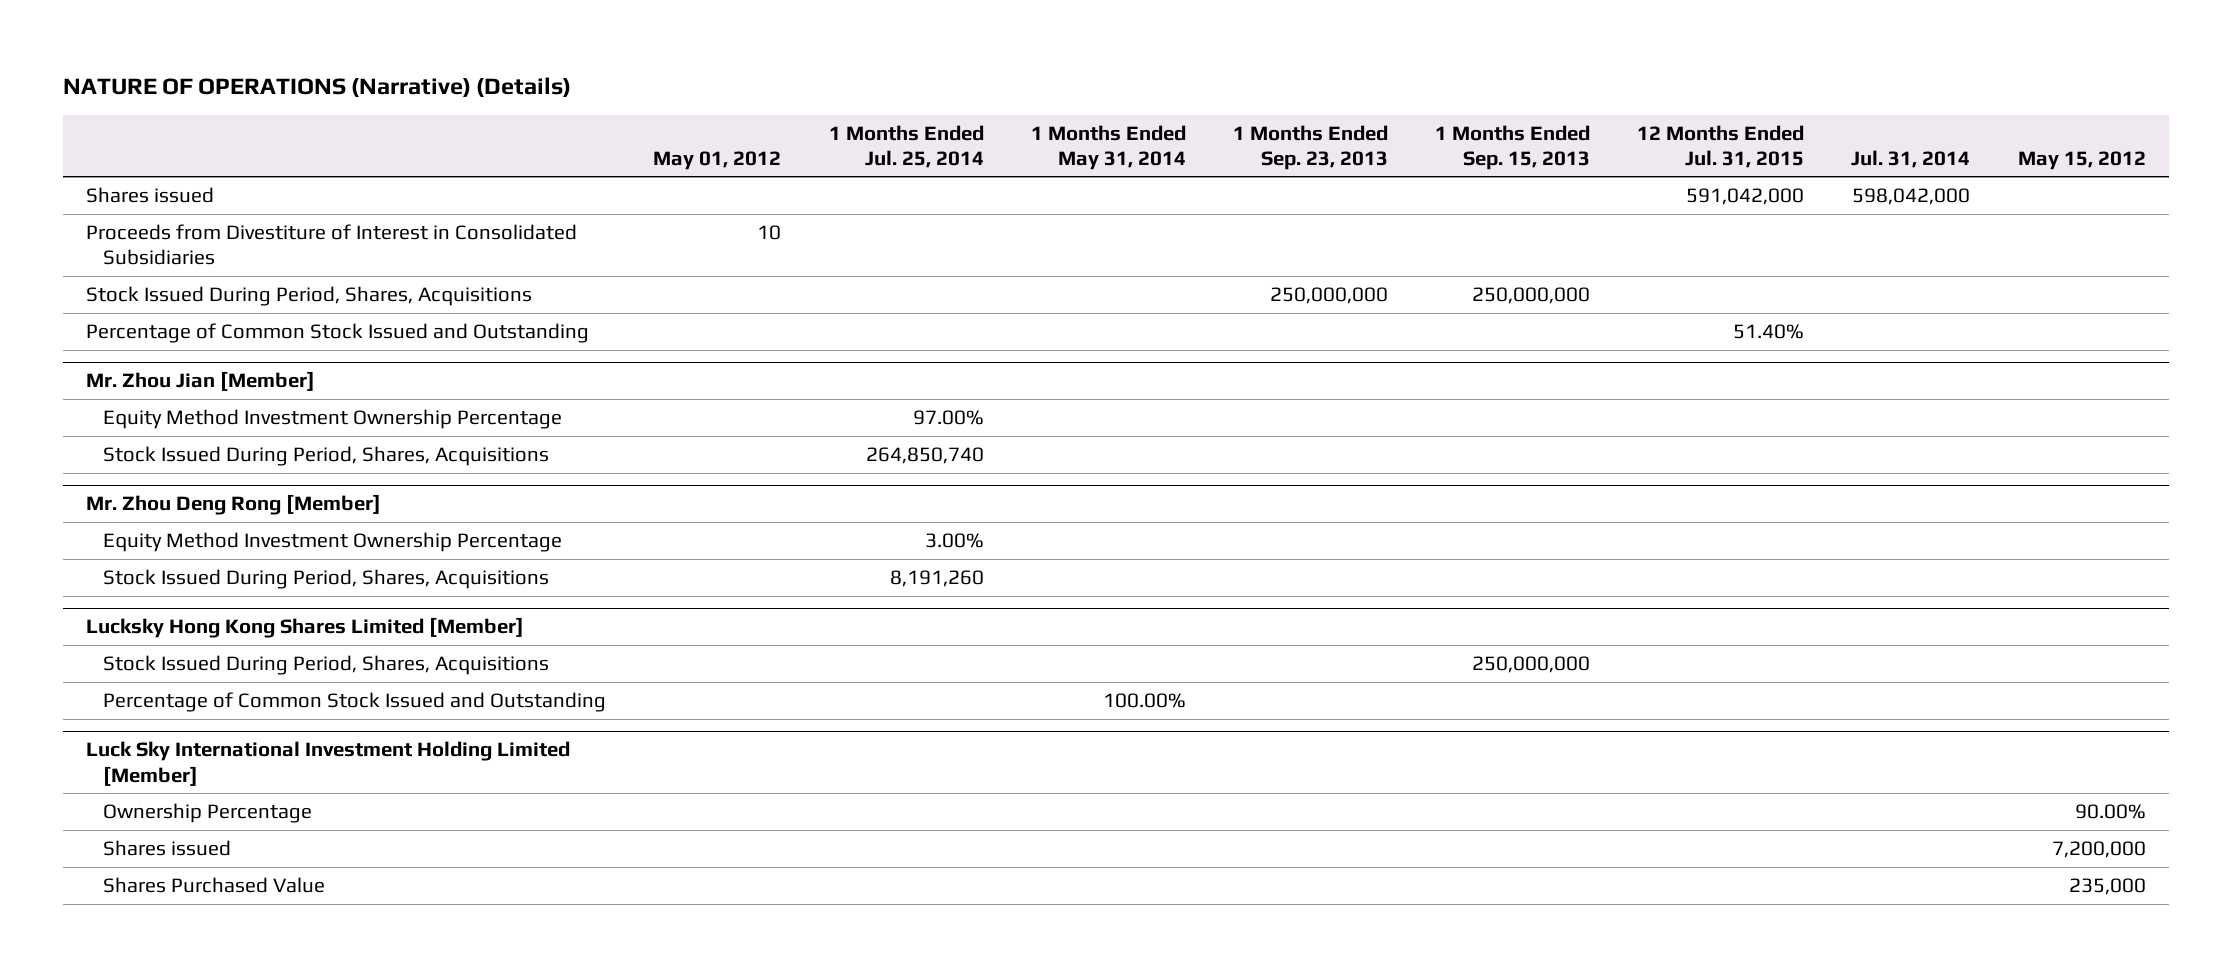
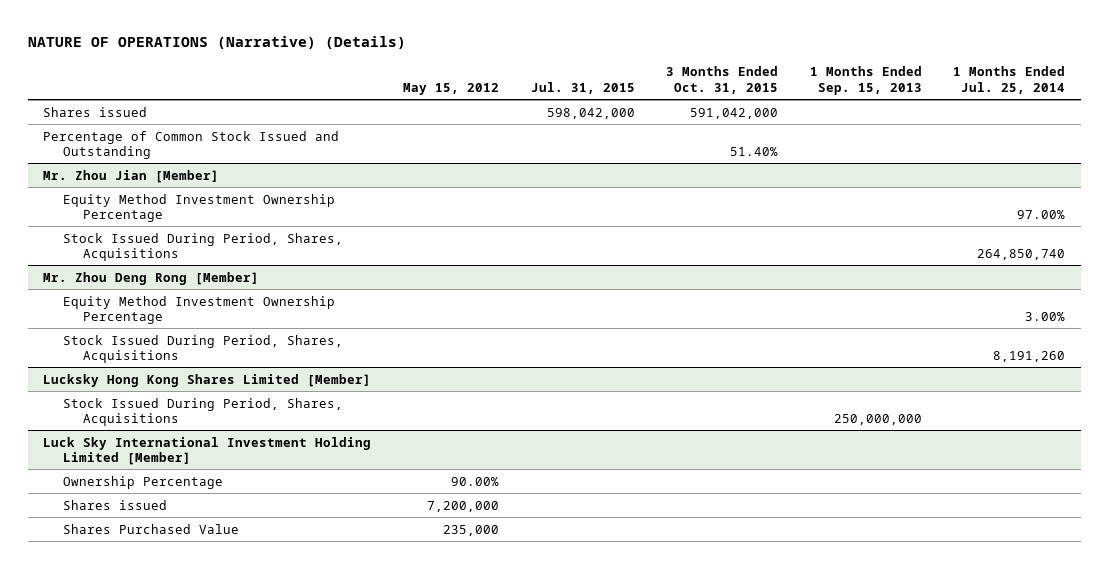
[653,150,782,170] May 01, 2012 -> none
[1030,124,1186,170] 1 Months Ended May 31, 2014 -> none
[1232,124,1388,170] 1 Months Ended Sep. 23, 2013 -> none
[1637,124,1805,168] 12 Months Ended Jul. 31, 2015 -> none
[1851,149,1971,168] Jul. 31, 2014 -> none
none -> [530,81,635,94] Jul. 31, 2015
none -> [666,66,779,94] 3 Months Ended Oct. 31, 2015
[86,223,578,265] Proceeds from Divestiture of Interest in Consolidated Subsidiaries -> none
[86,285,533,306] Stock Issued During Period, Shares, Acquisitions -> none
[103,691,607,712] Percentage of Common Stock Issued and Outstanding -> none

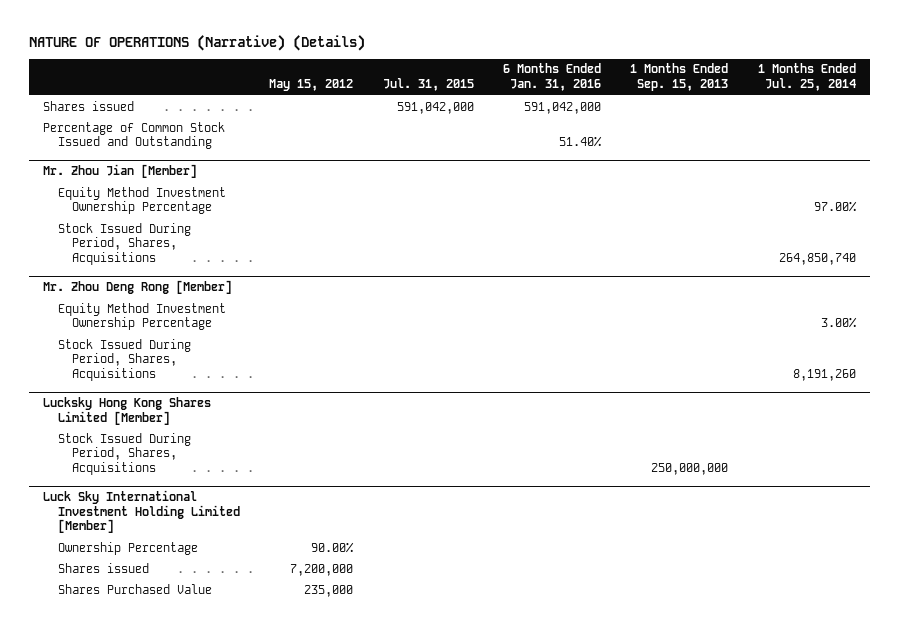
[666,66,779,94] 3 Months Ended Oct. 31, 2015 -> none
none -> [502,63,601,91] 6 Months Ended Jan. 31, 2016
[546,107,635,119] 598,042,000 -> [396,101,474,114] 591,042,000

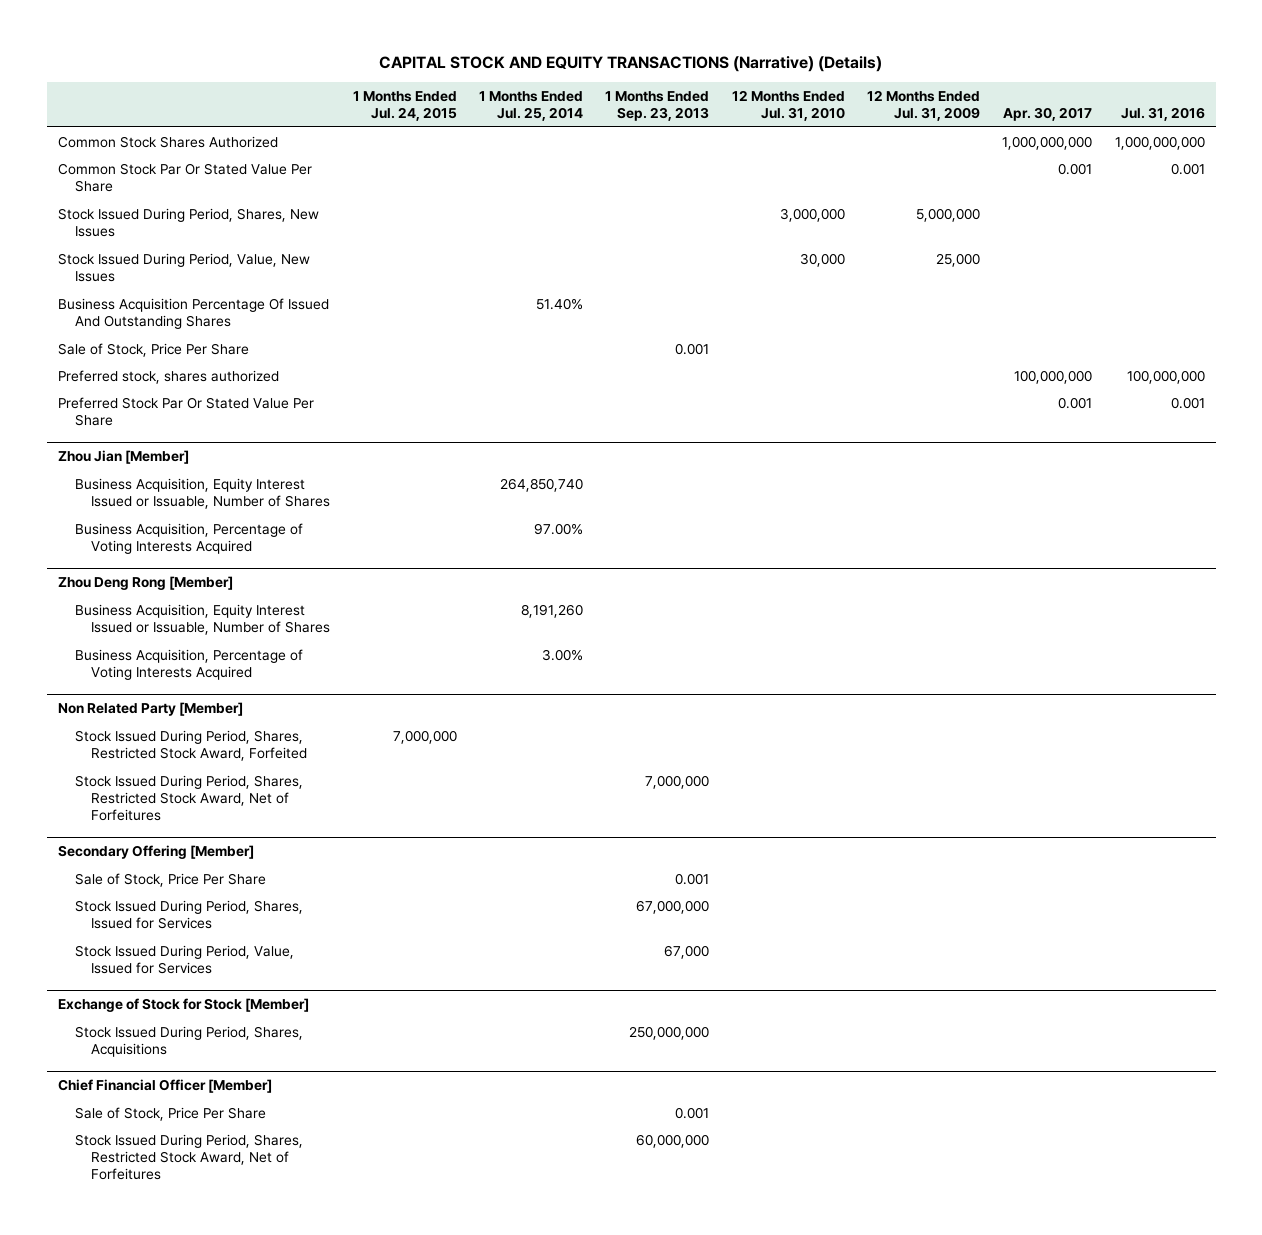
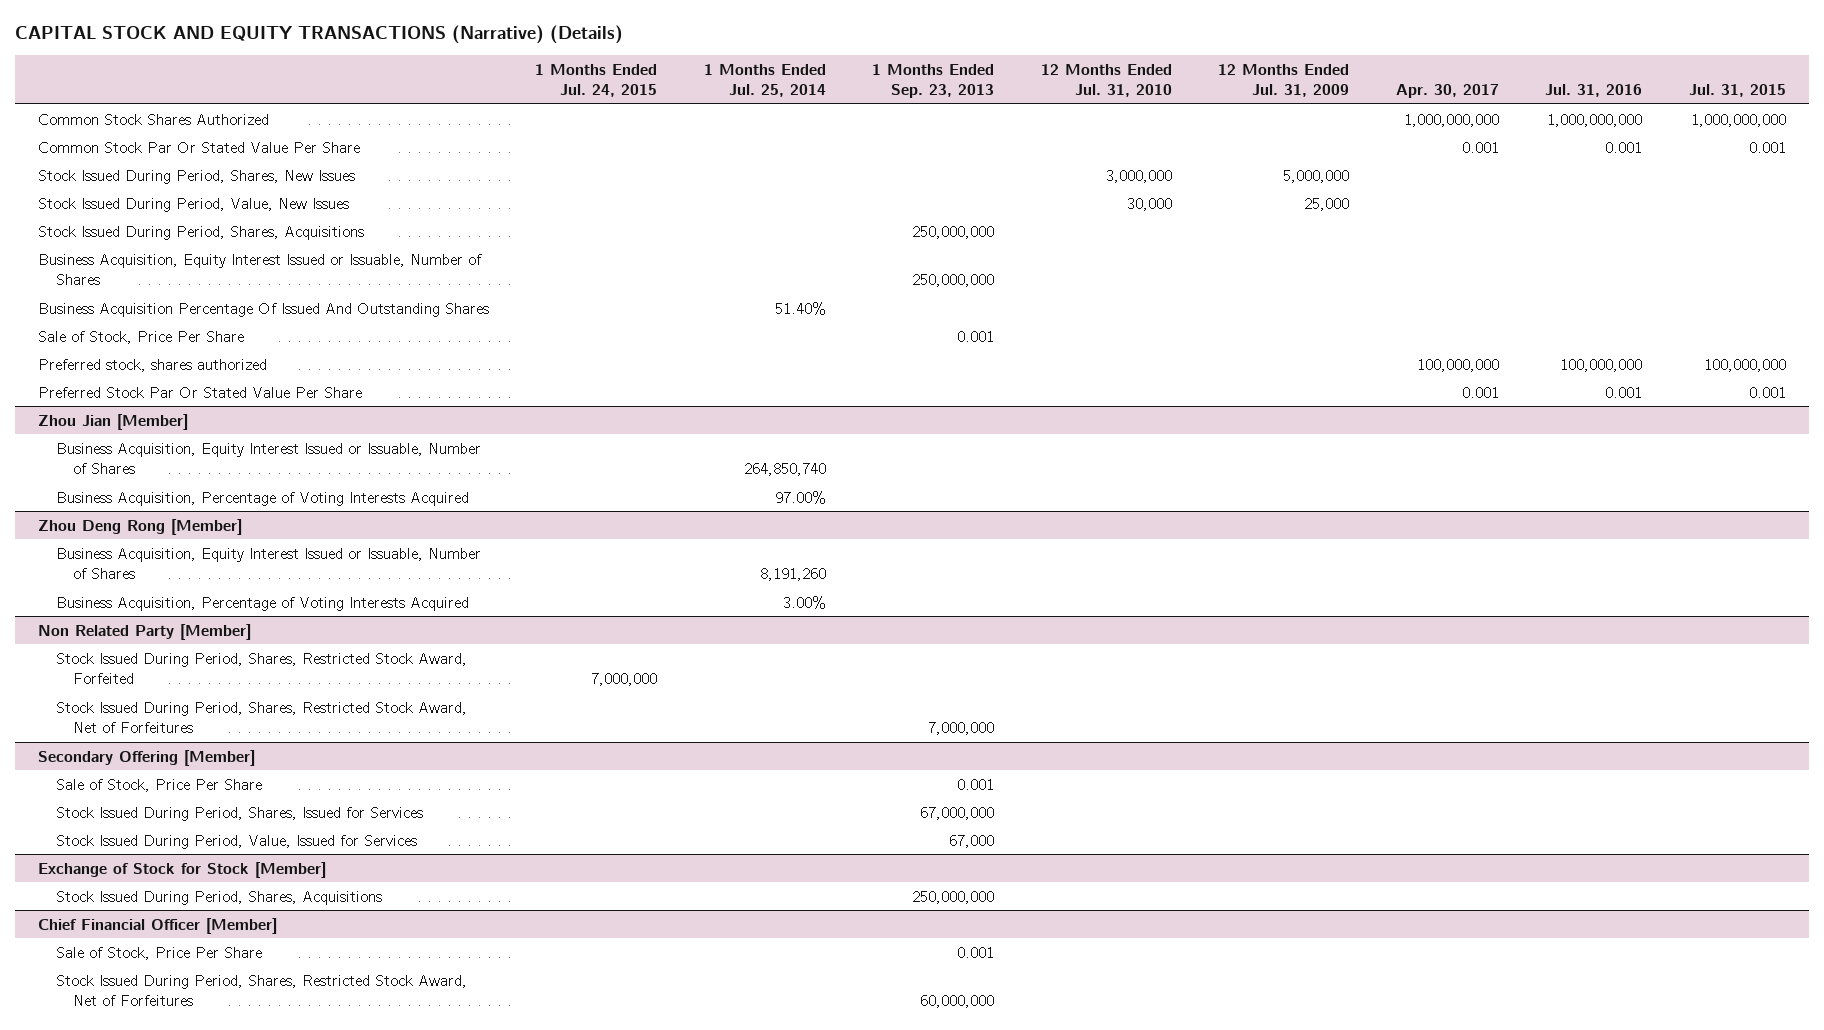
none -> [1688,84,1786,98] Jul. 31, 2015
none -> [37,225,364,240] Stock Issued During Period, Shares, Acquisitions
none -> [37,253,482,286] Business Acquisition, Equity Interest Issued or Issuable, Number of Shares

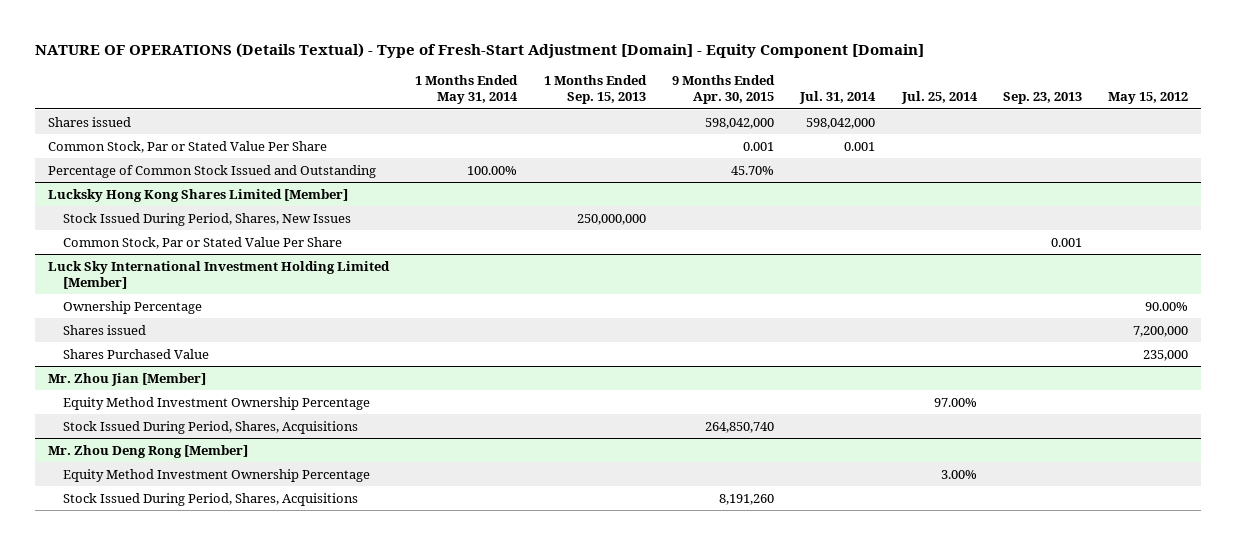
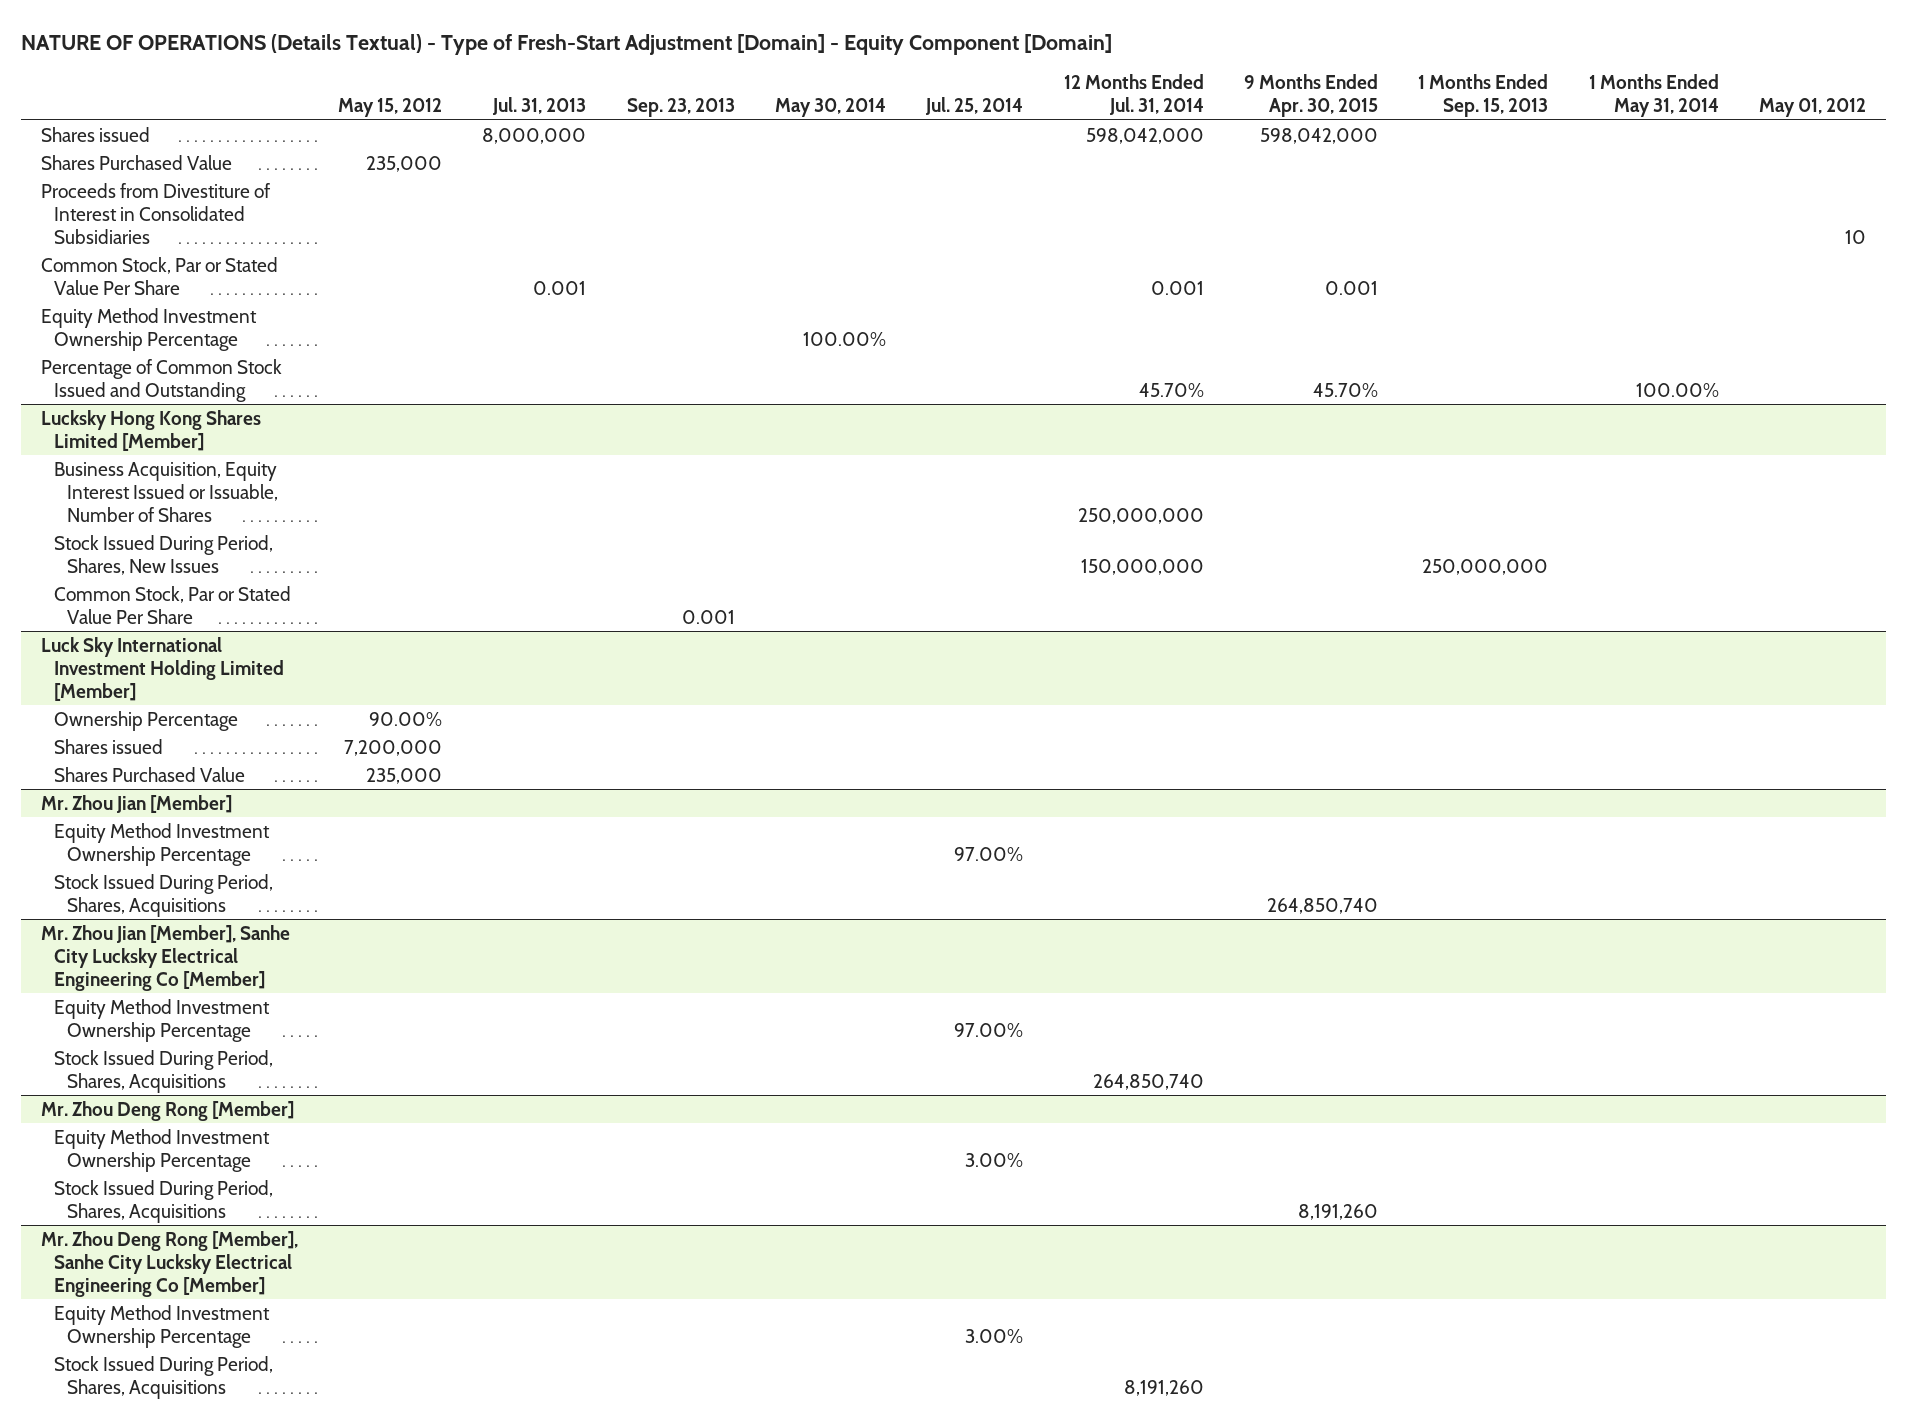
[799,91,877,105] Jul. 31, 2014 -> none
none -> [492,97,587,116] Jul. 31, 2013
none -> [775,98,887,118] May 30, 2014
none -> [1063,74,1204,116] 12 Months Ended Jul. 31, 2014
none -> [1759,98,1867,118] May 01, 2012
none -> [40,154,232,170] Shares Purchased Value
none -> [40,182,271,244] Proceeds from Divestiture of Interest in Consolidated Subsidiaries
none -> [40,307,257,351] Equity Method Investment Ownership Percentage
none -> [54,461,279,522] Business Acquisition, Equity Interest Issued or Issuable, Number of Shares
none -> [40,924,290,991] Mr. Zhou Jian [Member], Sanhe City Lucksky Electrical Engineering Co [Member]
none -> [54,998,271,1042] Equity Method Investment Ownership Percentage
none -> [54,1049,274,1093] Stock Issued During Period, Shares, Acquisitions
none -> [40,1230,298,1297] Mr. Zhou Deng Rong [Member], Sanhe City Lucksky Electrical Engineering Co [Member]
none -> [54,1304,271,1348] Equity Method Investment Ownership Percentage
none -> [54,1355,274,1399] Stock Issued During Period, Shares, Acquisitions

